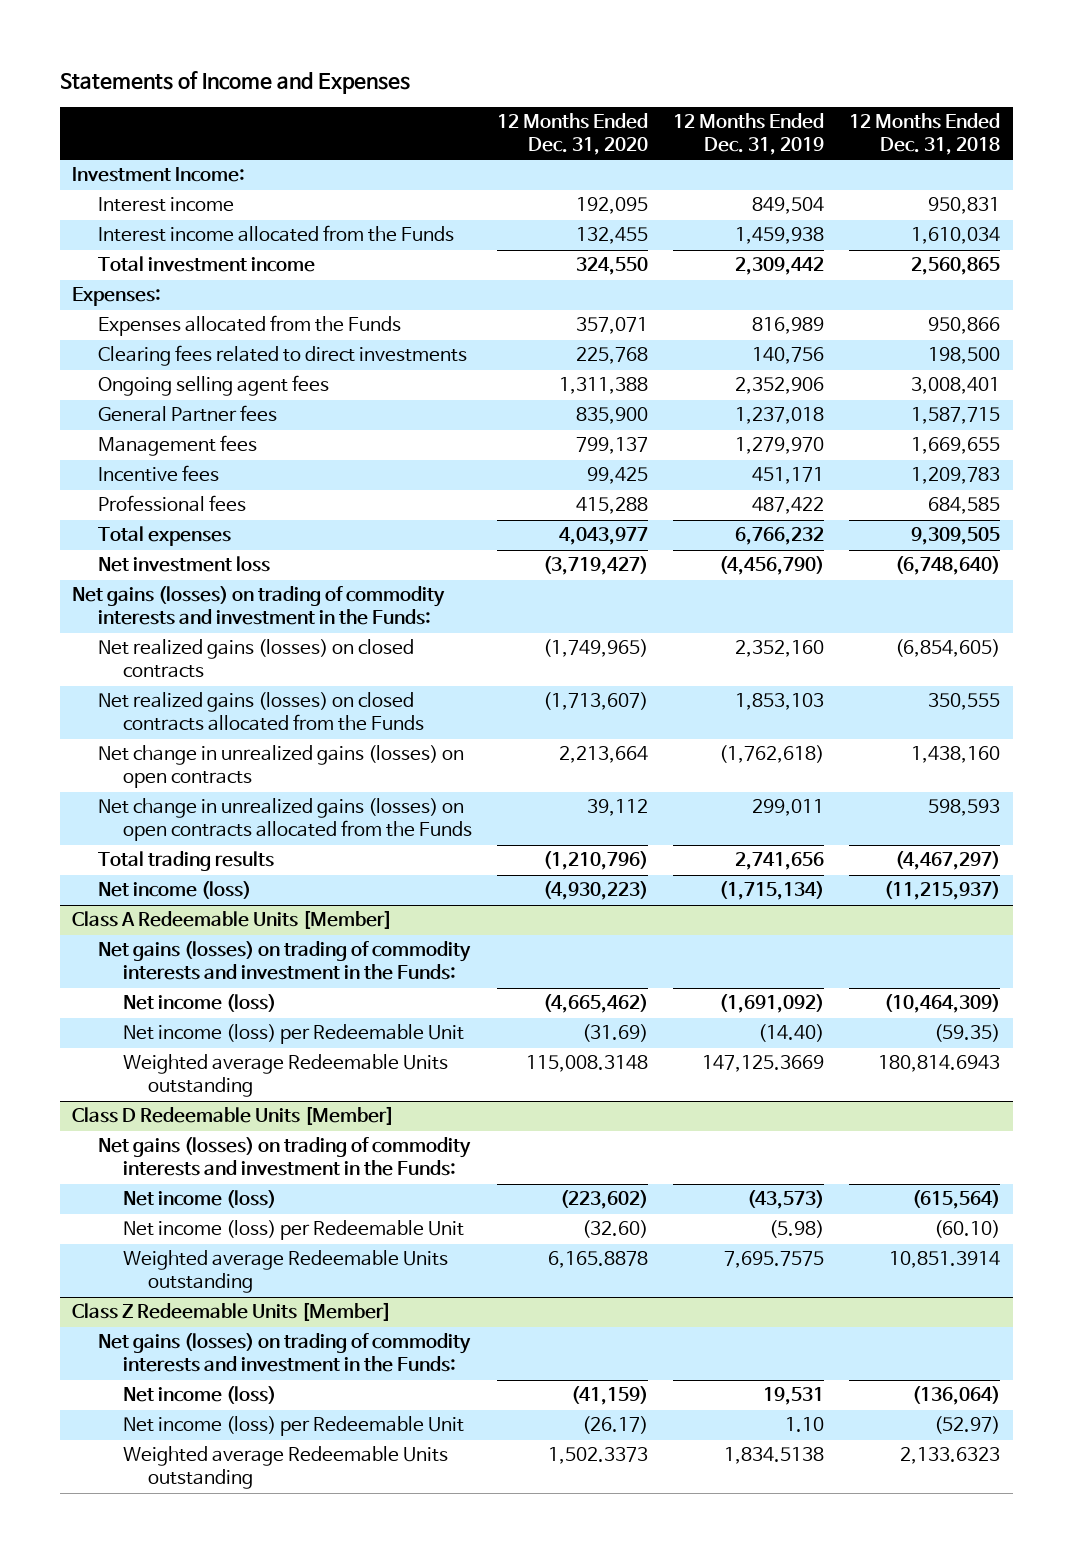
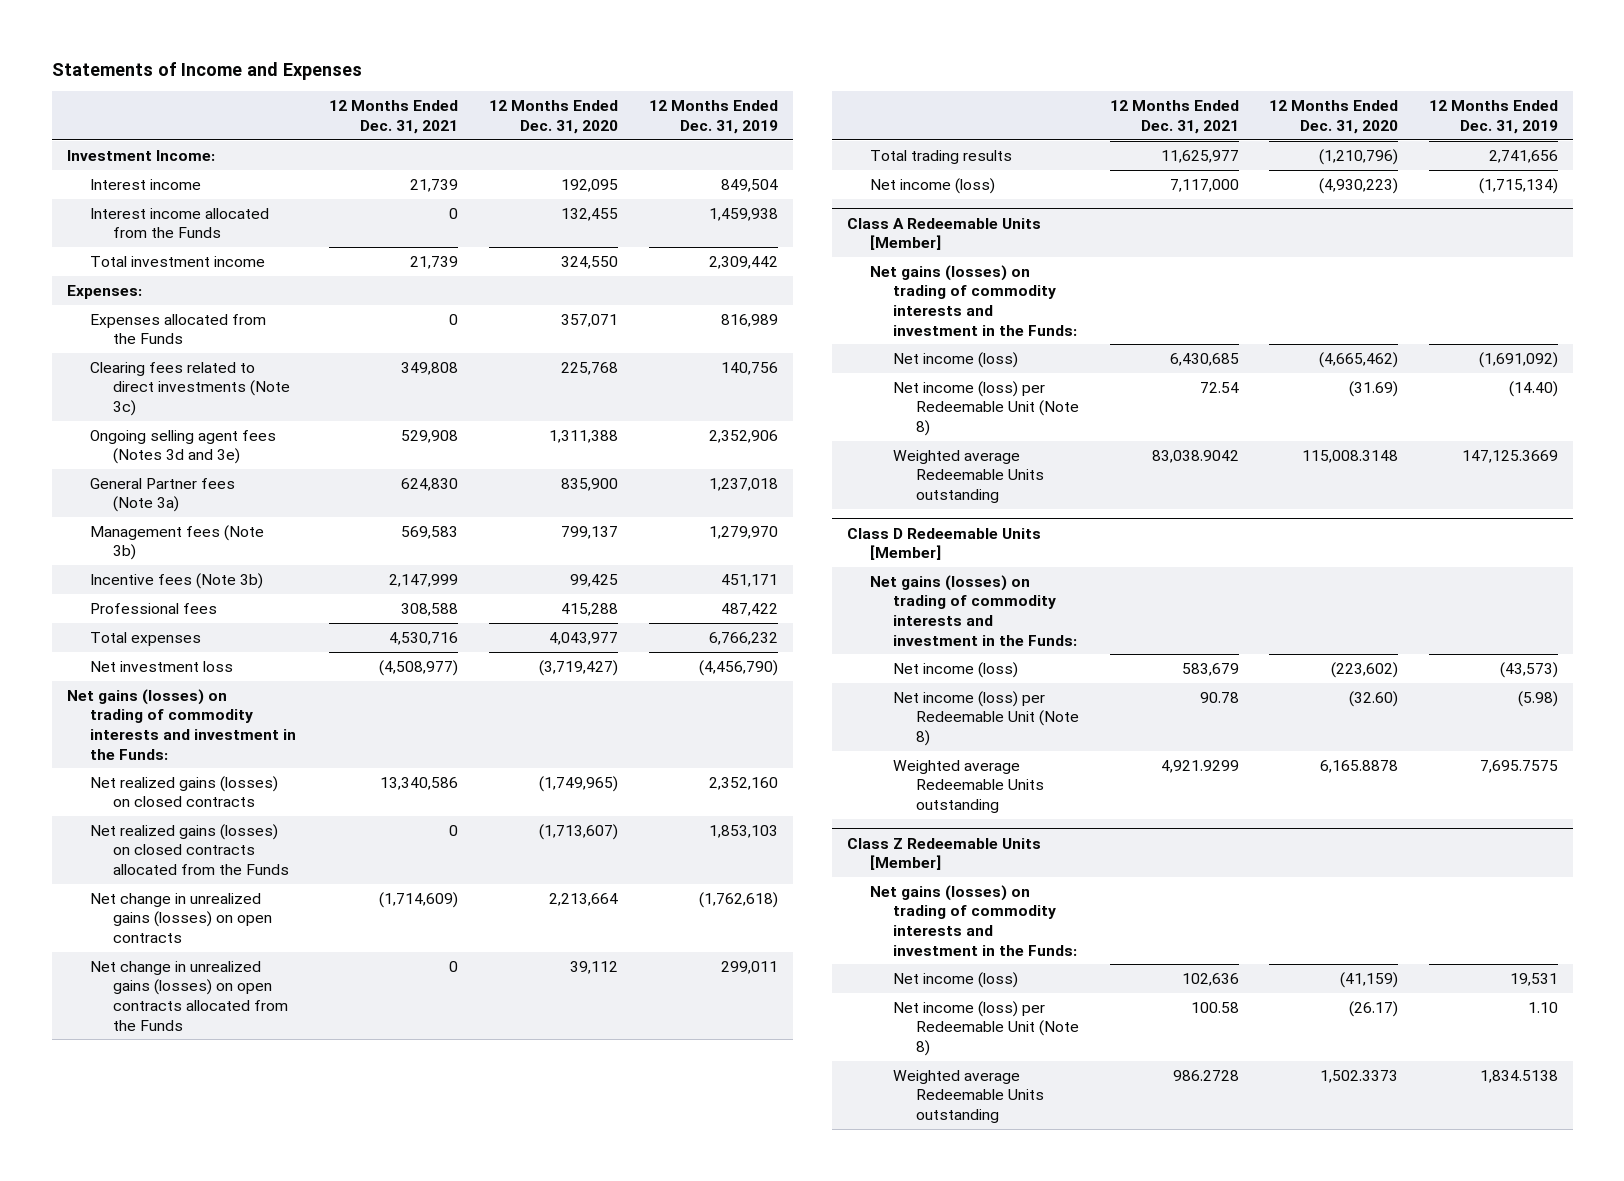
[848,113,1000,155] 12 Months Ended Dec. 31, 2018 -> none
none -> [329,100,459,134] 12 Months Ended Dec. 31, 2021
[97,345,467,367] Clearing fees related to direct investments -> [89,361,290,416] Clearing fees related to direct investments (Note 3c)
[97,375,329,397] Ongoing selling agent fees -> [89,429,276,465] Ongoing selling agent fees (Notes 3d and 3e)
[97,405,277,423] General Partner fees -> [89,477,235,513] General Partner fees (Note 3a)
[97,435,257,457] Management fees -> [89,524,264,561] Management fees (Note 3b)
[97,465,219,483] Incentive fees -> [89,572,263,589] Incentive fees (Note 3b)
[122,1024,464,1045] Net income (loss) per Redeemable Unit -> [893,380,1080,436] Net income (loss) per Redeemable Unit (Note 8)
[122,1220,464,1241] Net income (loss) per Redeemable Unit -> [893,690,1080,746] Net income (loss) per Redeemable Unit (Note 8)
[122,1416,464,1437] Net income (loss) per Redeemable Unit -> [893,1000,1080,1056] Net income (loss) per Redeemable Unit (Note 8)

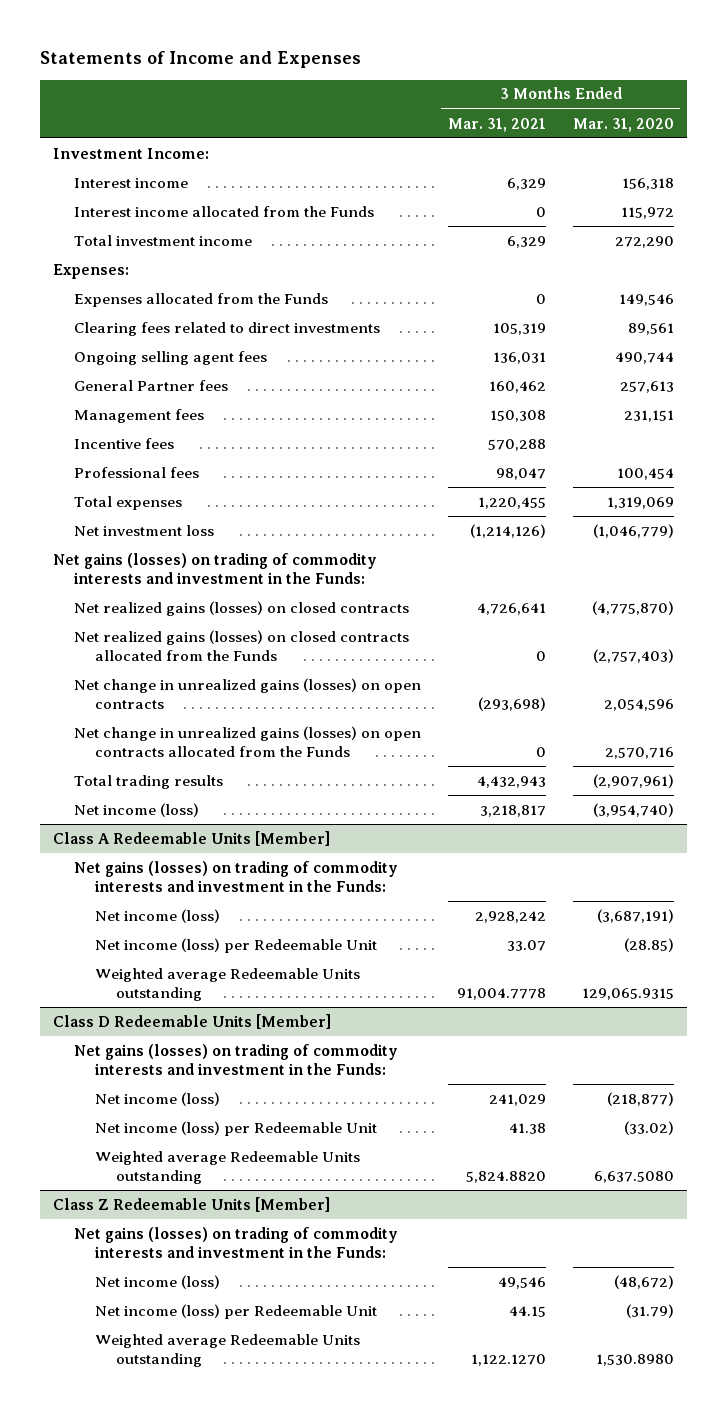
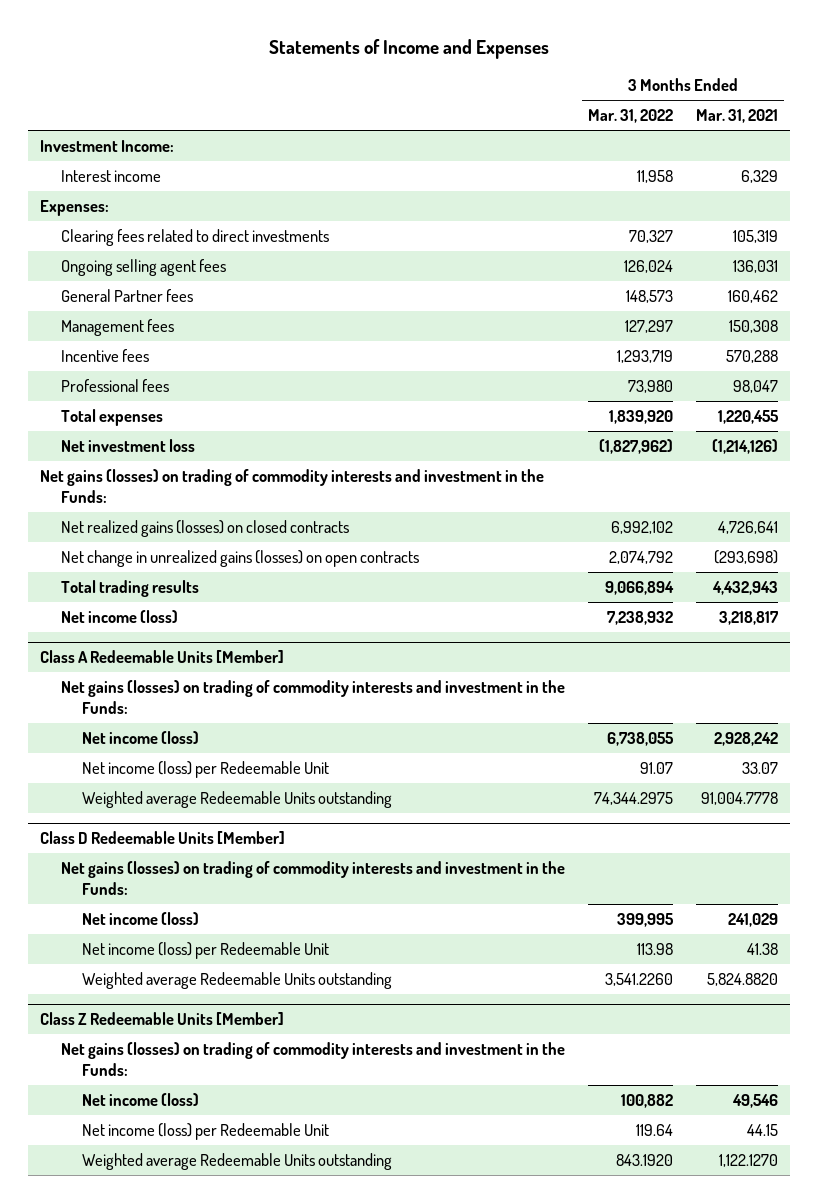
[572,117,674,132] Mar. 31, 2020 -> none
none -> [588,109,674,124] Mar. 31, 2022
[74,205,375,217] Interest income allocated from the Funds -> none
[74,234,253,246] Total investment income -> none
[74,292,329,307] Expenses allocated from the Funds -> none
[74,629,410,661] Net realized gains (losses) on closed contracts allocated from the Funds -> none
[74,725,422,757] Net change in unrealized gains (losses) on open contracts allocated from the Funds -> none

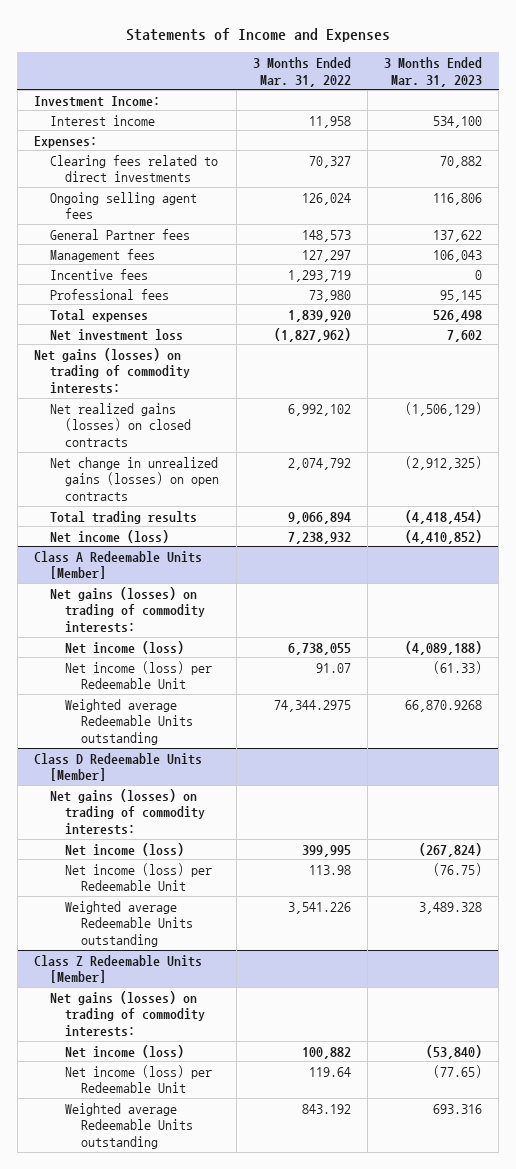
[696,109,779,124] Mar. 31, 2021 -> none
none -> [384,57,483,87] 3 Months Ended Mar. 31, 2023
[39,468,544,503] Net gains (losses) on trading of commodity interests and investment in the Funds: -> [33,347,190,394] Net gains (losses) on trading of commodity interests:
[61,679,566,714] Net gains (losses) on trading of commodity interests and investment in the Funds: -> [49,586,206,633] Net gains (losses) on trading of commodity interests:
[61,860,566,895] Net gains (losses) on trading of commodity interests and investment in the Funds: -> [49,788,206,835] Net gains (losses) on trading of commodity interests:
[605,972,674,986] 3,541.2260 -> [287,901,351,914] 3,541.226
[61,1041,566,1076] Net gains (losses) on trading of commodity interests and investment in the Funds: -> [49,990,206,1037] Net gains (losses) on trading of commodity interests:
[616,1153,674,1166] 843.1920 -> [301,1103,351,1114] 843.192

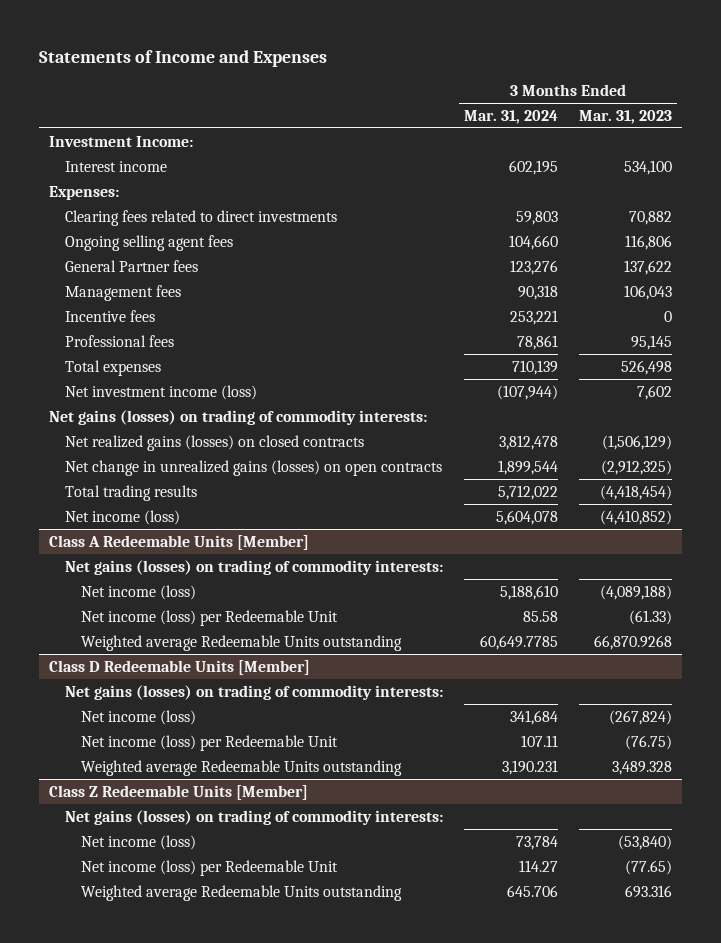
[252,57,351,87] 3 Months Ended Mar. 31, 2022 -> none
none -> [463,109,558,124] Mar. 31, 2024
[49,328,183,341] Net investment loss -> [65,384,258,400] Net investment income (loss)

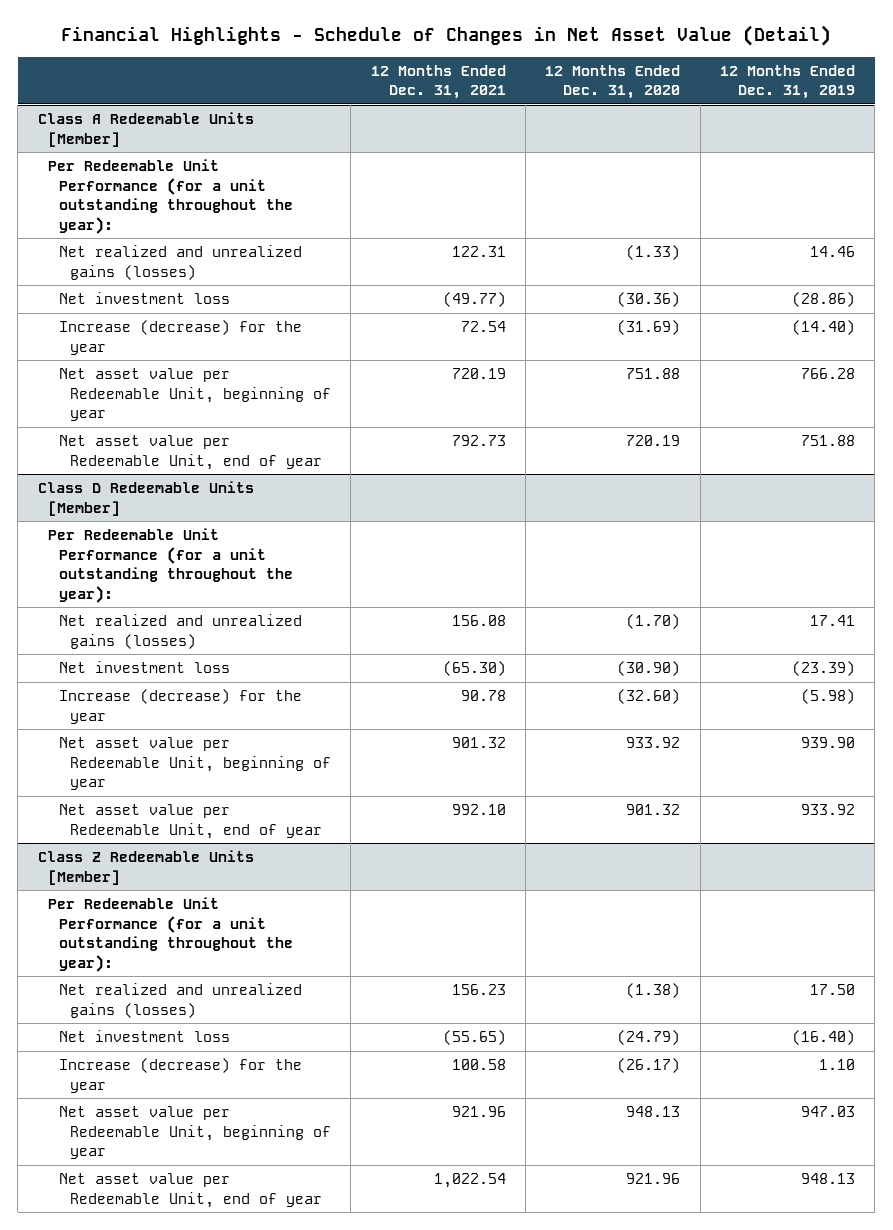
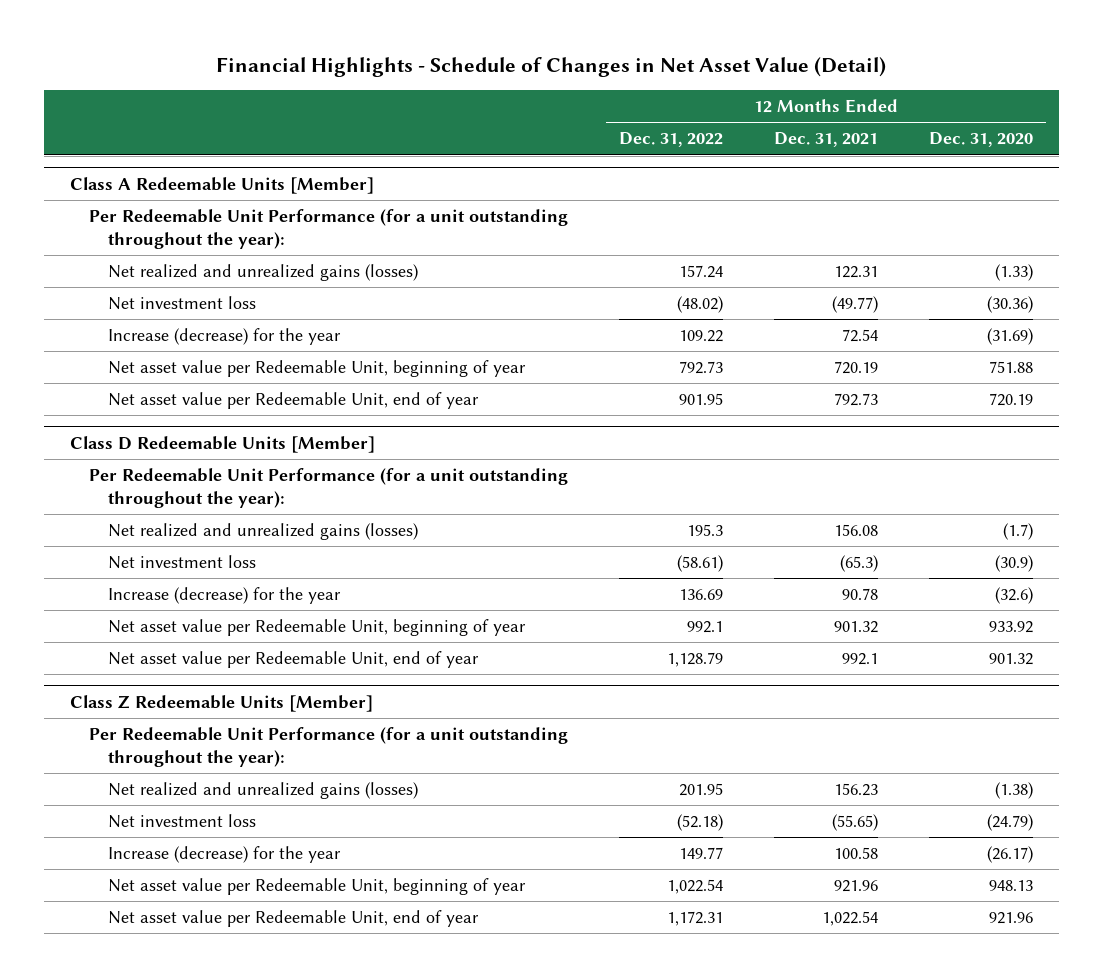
[720,64,856,100] 12 Months Ended Dec. 31, 2019 -> none
none -> [619,132,724,148] Dec. 31, 2022
[626,614,681,630] (1.70) -> [1003,522,1034,540] (1.7)
[442,661,506,677] (65.30) -> [840,554,879,572] (65.3)
[617,661,681,677] (30.90) -> [995,554,1034,572] (30.9)
[617,689,681,705] (32.60) -> [995,586,1034,604] (32.6)
[451,804,506,816] 992.10 -> [842,652,879,665] 992.1

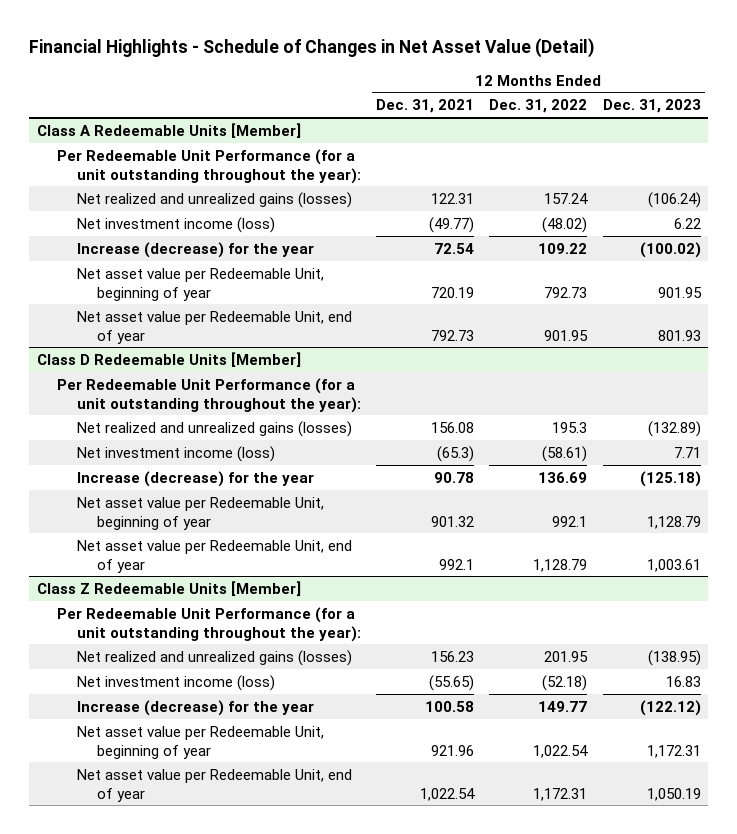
[929,132,1034,148] Dec. 31, 2020 -> none
none -> [602,99,701,114] Dec. 31, 2023
[108,295,257,310] Net investment loss -> [76,216,275,233] Net investment income (loss)
[108,554,257,569] Net investment loss -> [76,445,275,462] Net investment income (loss)
[108,813,257,828] Net investment loss -> [76,674,275,691] Net investment income (loss)

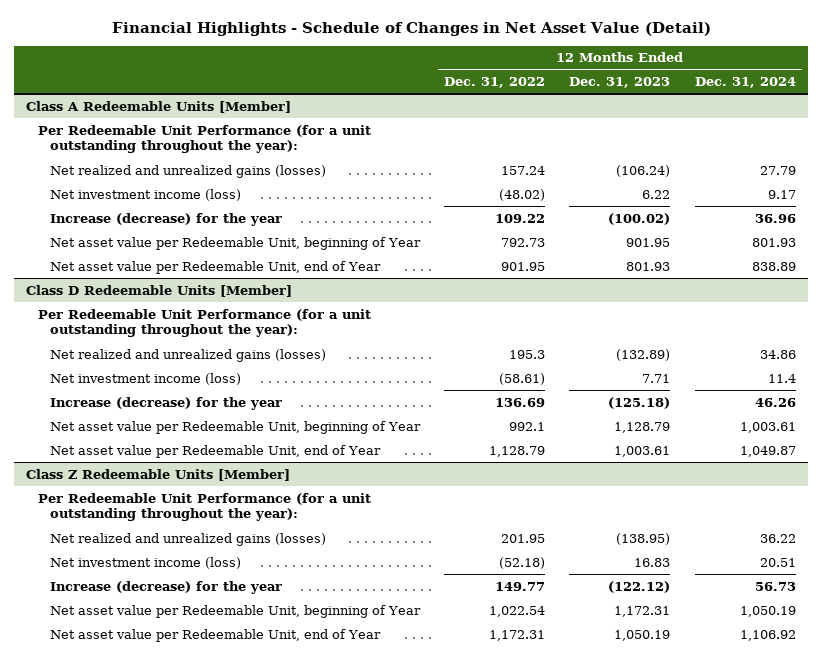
[376,99,475,114] Dec. 31, 2021 -> none
none -> [694,77,796,89] Dec. 31, 2024
[76,267,324,301] Net asset value per Redeemable Unit, beginning of year -> [50,236,422,250] Net asset value per Redeemable Unit, beginning of Year
[76,310,352,344] Net asset value per Redeemable Unit, end of year -> [50,260,382,274] Net asset value per Redeemable Unit, end of Year
[76,496,324,530] Net asset value per Redeemable Unit, beginning of year -> [50,420,422,434] Net asset value per Redeemable Unit, beginning of Year
[76,539,352,573] Net asset value per Redeemable Unit, end of year -> [50,444,382,458] Net asset value per Redeemable Unit, end of Year
[76,725,324,759] Net asset value per Redeemable Unit, beginning of year -> [50,604,422,618] Net asset value per Redeemable Unit, beginning of Year
[76,768,352,802] Net asset value per Redeemable Unit, end of year -> [50,628,382,642] Net asset value per Redeemable Unit, end of Year

